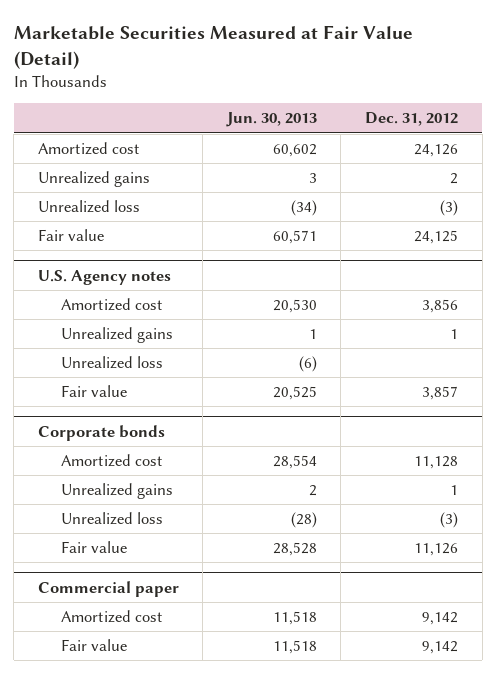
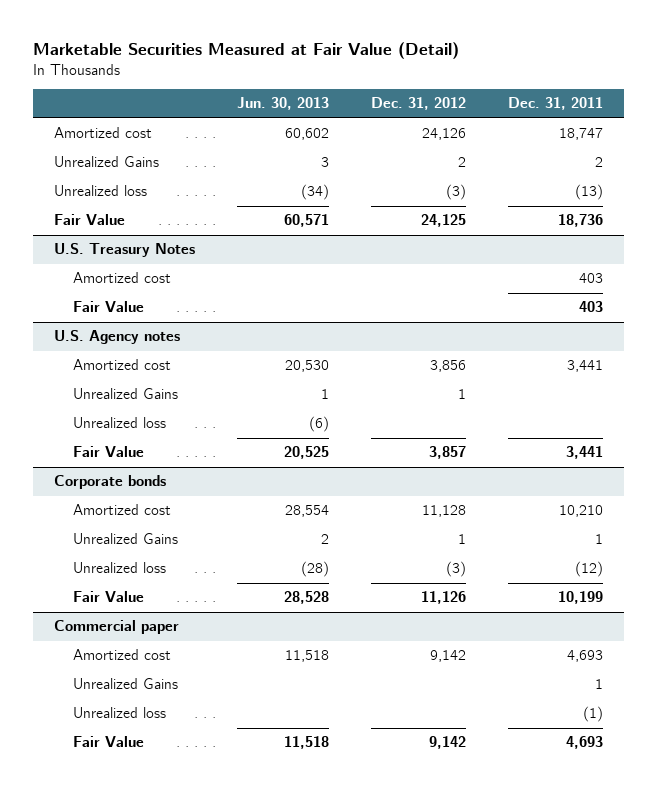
none -> [507,97,603,111] Dec. 31, 2011
[37,170,150,187] Unrealized gains -> [54,156,160,168] Unrealized Gains
[37,228,104,241] Fair value -> [54,214,126,226] Fair Value
none -> [54,243,196,258] U.S. Treasury Notes
none -> [72,272,171,284] Amortized cost
none -> [72,301,144,313] Fair Value
[60,326,173,343] Unrealized gains -> [72,388,178,400] Unrealized Gains
[60,384,127,397] Fair value -> [72,446,144,458] Fair Value
[60,482,173,499] Unrealized gains -> [72,533,178,545] Unrealized Gains
[60,540,127,553] Fair value -> [72,591,144,603] Fair Value
none -> [72,678,178,690] Unrealized Gains
none -> [72,707,166,719] Unrealized loss
[60,638,127,651] Fair value -> [72,736,144,748] Fair Value

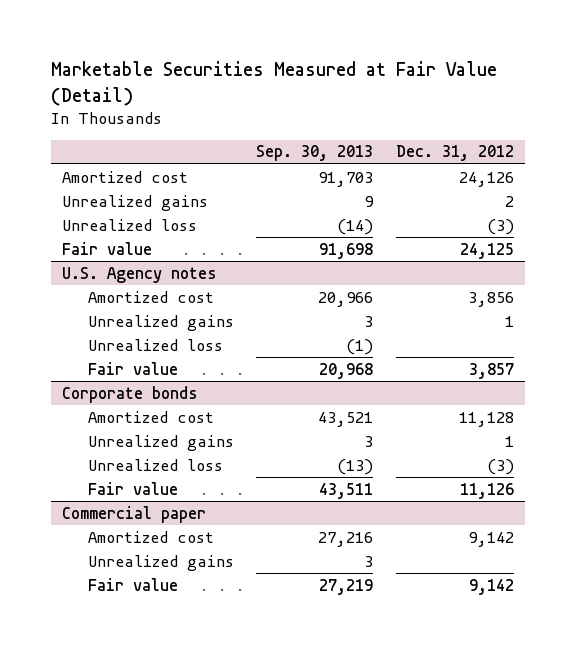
[237,97,330,111] Jun. 30, 2013 -> none
[507,97,603,111] Dec. 31, 2011 -> none
none -> [256,145,374,162] Sep. 30, 2013
[54,156,160,168] Unrealized Gains -> [62,194,209,211] Unrealized gains
[54,243,196,258] U.S. Treasury Notes -> none
[72,272,171,284] Amortized cost -> none
[72,301,144,313] Fair Value -> none
[54,214,126,226] Fair Value -> [62,241,153,255] Fair value
[72,388,178,400] Unrealized Gains -> [87,314,234,331] Unrealized gains
[72,446,144,458] Fair Value -> [87,361,178,375] Fair value
[72,533,178,545] Unrealized Gains -> [87,434,234,451] Unrealized gains
[72,591,144,603] Fair Value -> [87,481,178,495] Fair value
[72,707,166,719] Unrealized loss -> none
[72,678,178,690] Unrealized Gains -> [87,554,234,571] Unrealized gains
[72,736,144,748] Fair Value -> [87,577,178,591] Fair value

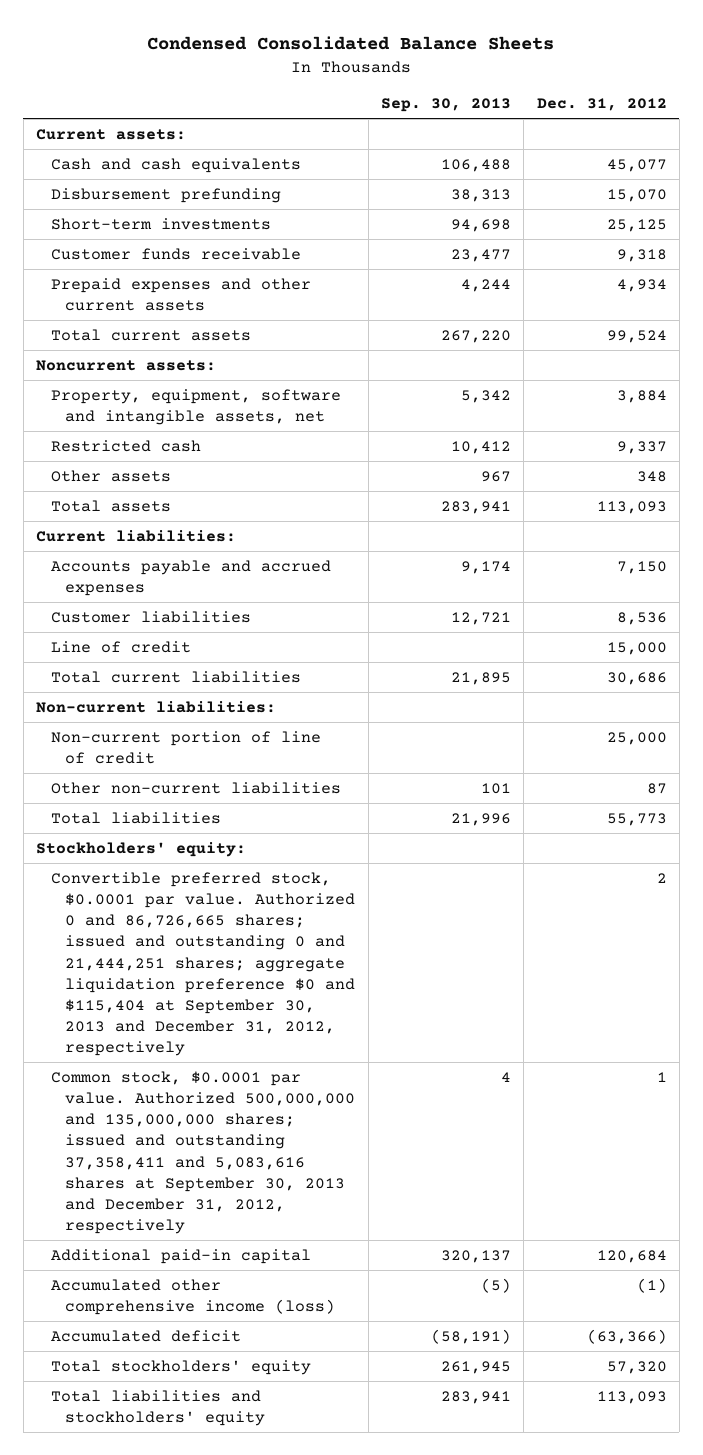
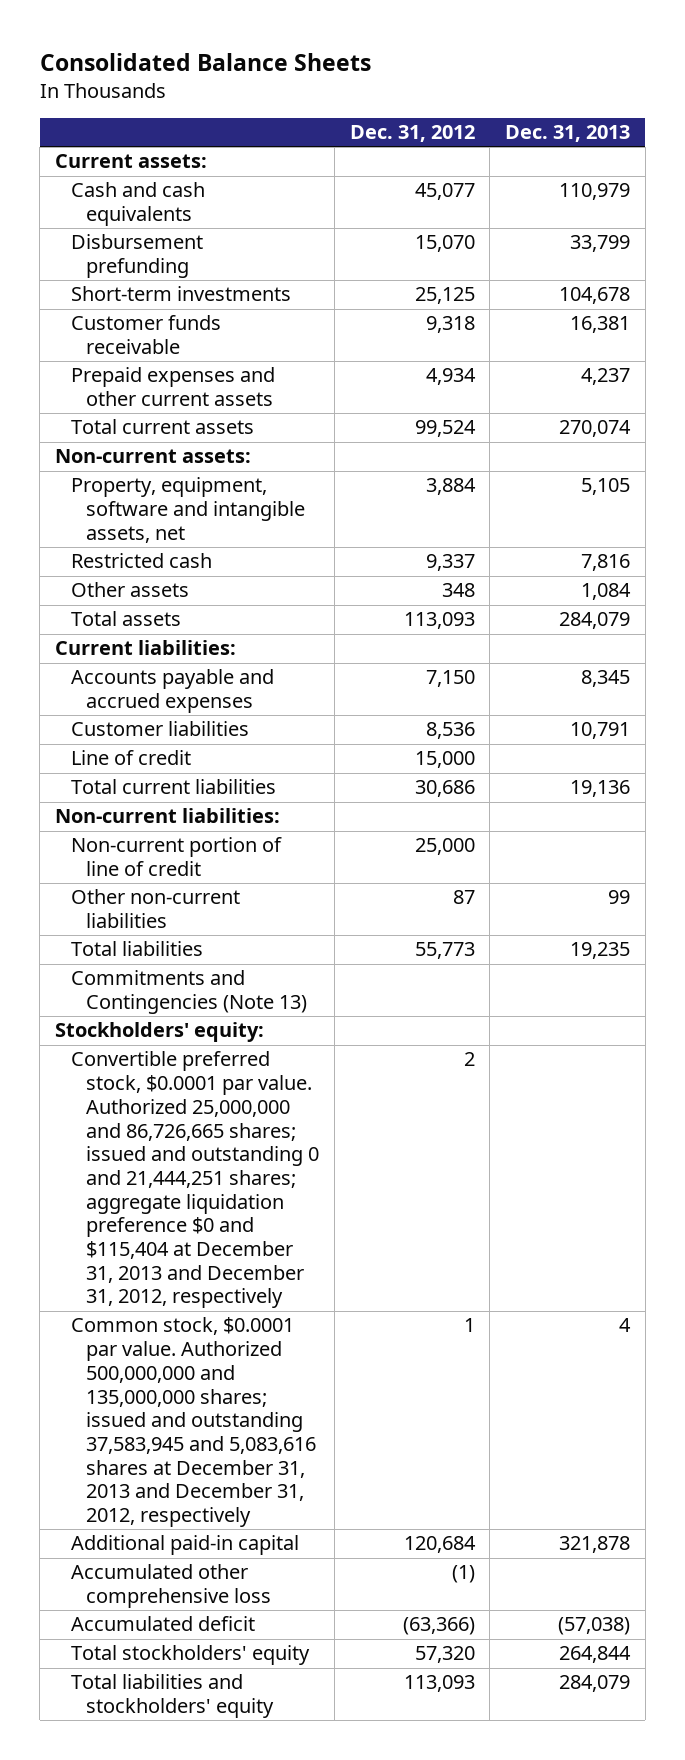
[147,36,555,51] Condensed Consolidated Balance Sheets -> [39,52,371,71] Consolidated Balance Sheets
[380,98,511,113] Sep. 30, 2013 -> none
none -> [505,125,631,143] Dec. 31, 2013
[36,359,217,371] Noncurrent assets: -> [55,449,252,464] Non-current assets:
none -> [70,970,308,1015] Commitments and Contingencies (Note 13)
[50,871,356,1057] Convertible preferred stock, $0.0001 par value. Authorized 0 and 86,726,665 shares; issued and outstanding 0 and 21,444,251 shares; aggregate liquidation preference $0 and $115,404 at September 30, 2013 and December 31, 2012, respectively -> [70,1051,320,1309] Convertible preferred stock, $0.0001 par value. Authorized 25,000,000 and 86,726,665 shares; issued and outstanding 0 and 21,444,251 shares; aggregate liquidation preference $0 and $115,404 at December 31, 2013 and December 31, 2012, respectively
[50,1070,356,1235] Common stock, $0.0001 par value. Authorized 500,000,000 and 135,000,000 shares; issued and outstanding 37,358,411 and 5,083,616 shares at September 30, 2013 and December 31, 2012, respectively -> [70,1317,317,1528] Common stock, $0.0001 par value. Authorized 500,000,000 and 135,000,000 shares; issued and outstanding 37,583,945 and 5,083,616 shares at December 31, 2013 and December 31, 2012, respectively
[50,1278,336,1315] Accumulated other comprehensive income (loss) -> [70,1564,272,1609] Accumulated other comprehensive loss

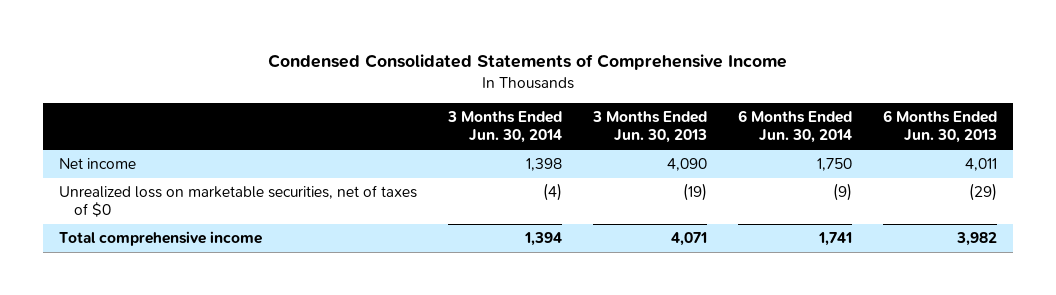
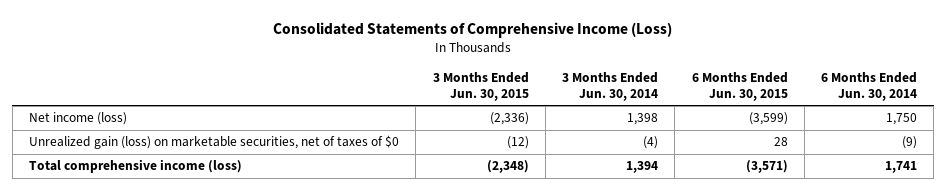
[267,53,787,70] Condensed Consolidated Statements of Comprehensive Income -> [273,21,673,38] Consolidated Statements of Comprehensive Income (Loss)
[591,111,707,144] 3 Months Ended Jun. 30, 2013 -> none
[883,110,998,144] 6 Months Ended Jun. 30, 2013 -> none
none -> [432,72,529,101] 3 Months Ended Jun. 30, 2015
none -> [691,72,788,101] 6 Months Ended Jun. 30, 2015
[58,158,136,170] Net income -> [29,112,128,126] Net income (loss)
[58,185,417,218] Unrealized loss on marketable securities, net of taxes of $0 -> [29,135,400,150] Unrealized gain (loss) on marketable securities, net of taxes of $0
[58,231,262,247] Total comprehensive income -> [29,159,243,174] Total comprehensive income (loss)

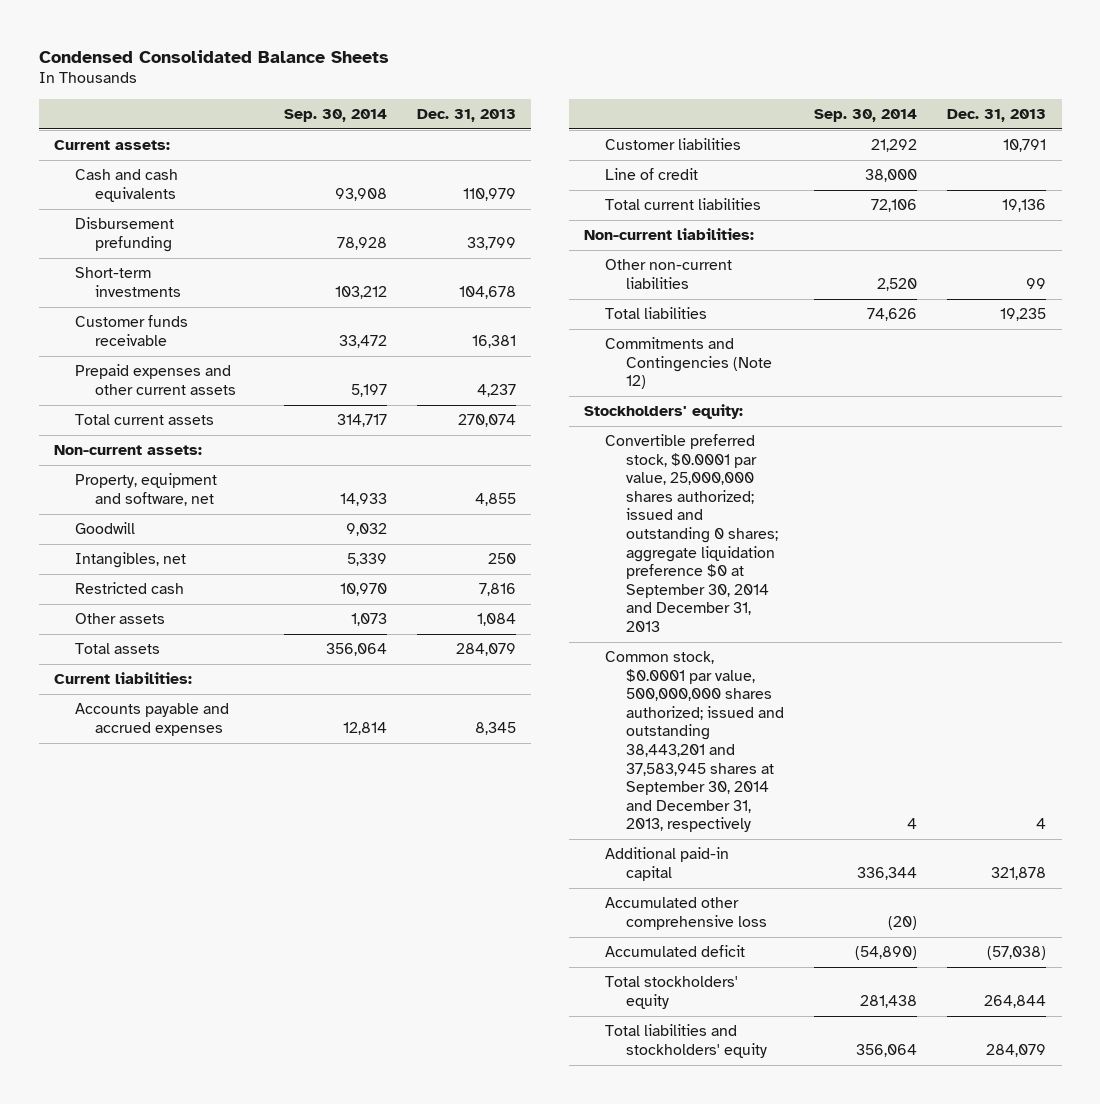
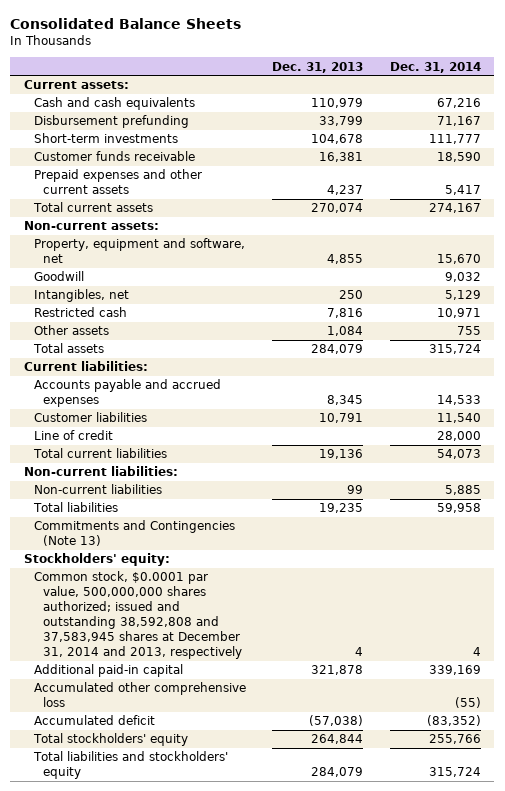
[38,49,389,63] Condensed Consolidated Balance Sheets -> [10,18,242,30] Consolidated Balance Sheets
[283,108,387,122] Sep. 30, 2014 -> none
none -> [390,61,482,73] Dec. 31, 2014
[605,259,733,289] Other non-current liabilities -> [33,484,162,495] Non-current liabilities
[605,337,772,390] Commitments and Contingencies (Note 12) -> [33,520,235,547] Commitments and Contingencies (Note 13)
[605,434,778,632] Convertible preferred stock, $0.0001 par value, 25,000,000 shares authorized; issued and outstanding 0 shares; aggregate liquidation preference $0 at September 30, 2014 and December 31, 2013 -> none
[605,651,784,833] Common stock, $0.0001 par value, 500,000,000 shares authorized; issued and outstanding 38,443,201 and 37,583,945 shares at September 30, 2014 and December 31, 2013, respectively -> [33,571,243,660] Common stock, $0.0001 par value, 500,000,000 shares authorized; issued and outstanding 38,592,808 and 37,583,945 shares at December 31, 2014 and 2013, respectively

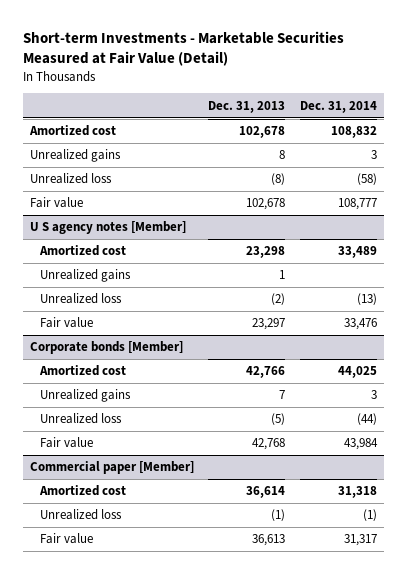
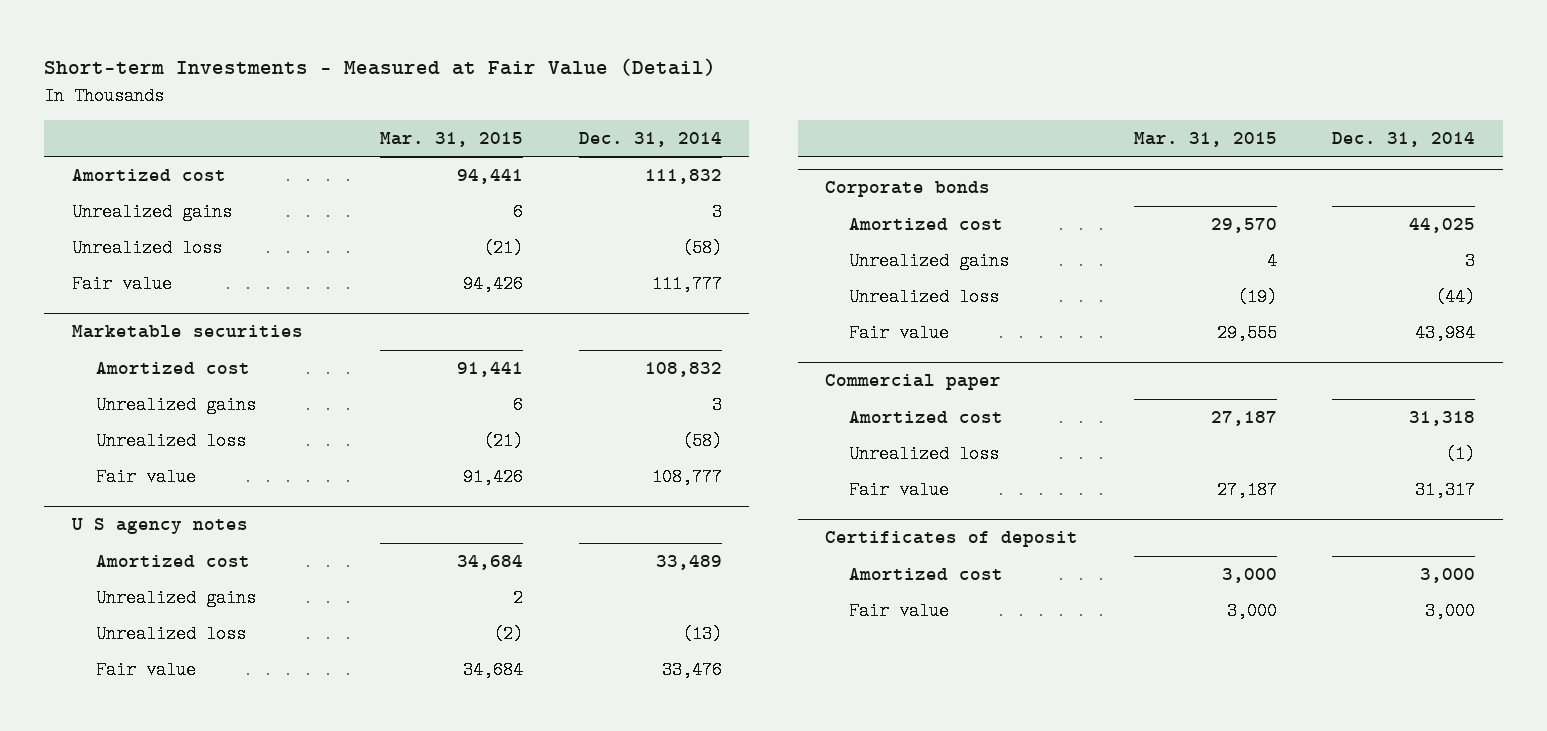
[23,31,345,67] Short-term Investments - Marketable Securities Measured at Fair Value (Detail) -> [44,58,717,77] Short-term Investments - Measured at Fair Value (Detail)
[208,100,286,113] Dec. 31, 2013 -> none
none -> [380,131,524,147] Mar. 31, 2015
none -> [72,169,227,182] Amortized cost
none -> [72,203,233,222] Unrealized gains
none -> [72,239,223,258] Unrealized loss
none -> [72,275,173,294] Fair value
none -> [72,325,304,339] Marketable securities
[30,221,187,235] U S agency notes [Member] -> [71,518,249,535] U S agency notes
[30,341,184,355] Corporate bonds [Member] -> [825,181,991,198] Corporate bonds
[30,461,195,475] Commercial paper [Member] -> [825,374,1002,391] Commercial paper
none -> [825,531,1079,548] Certificates of deposit
none -> [849,568,1004,581] Amortized cost
none -> [849,602,950,621] Fair value

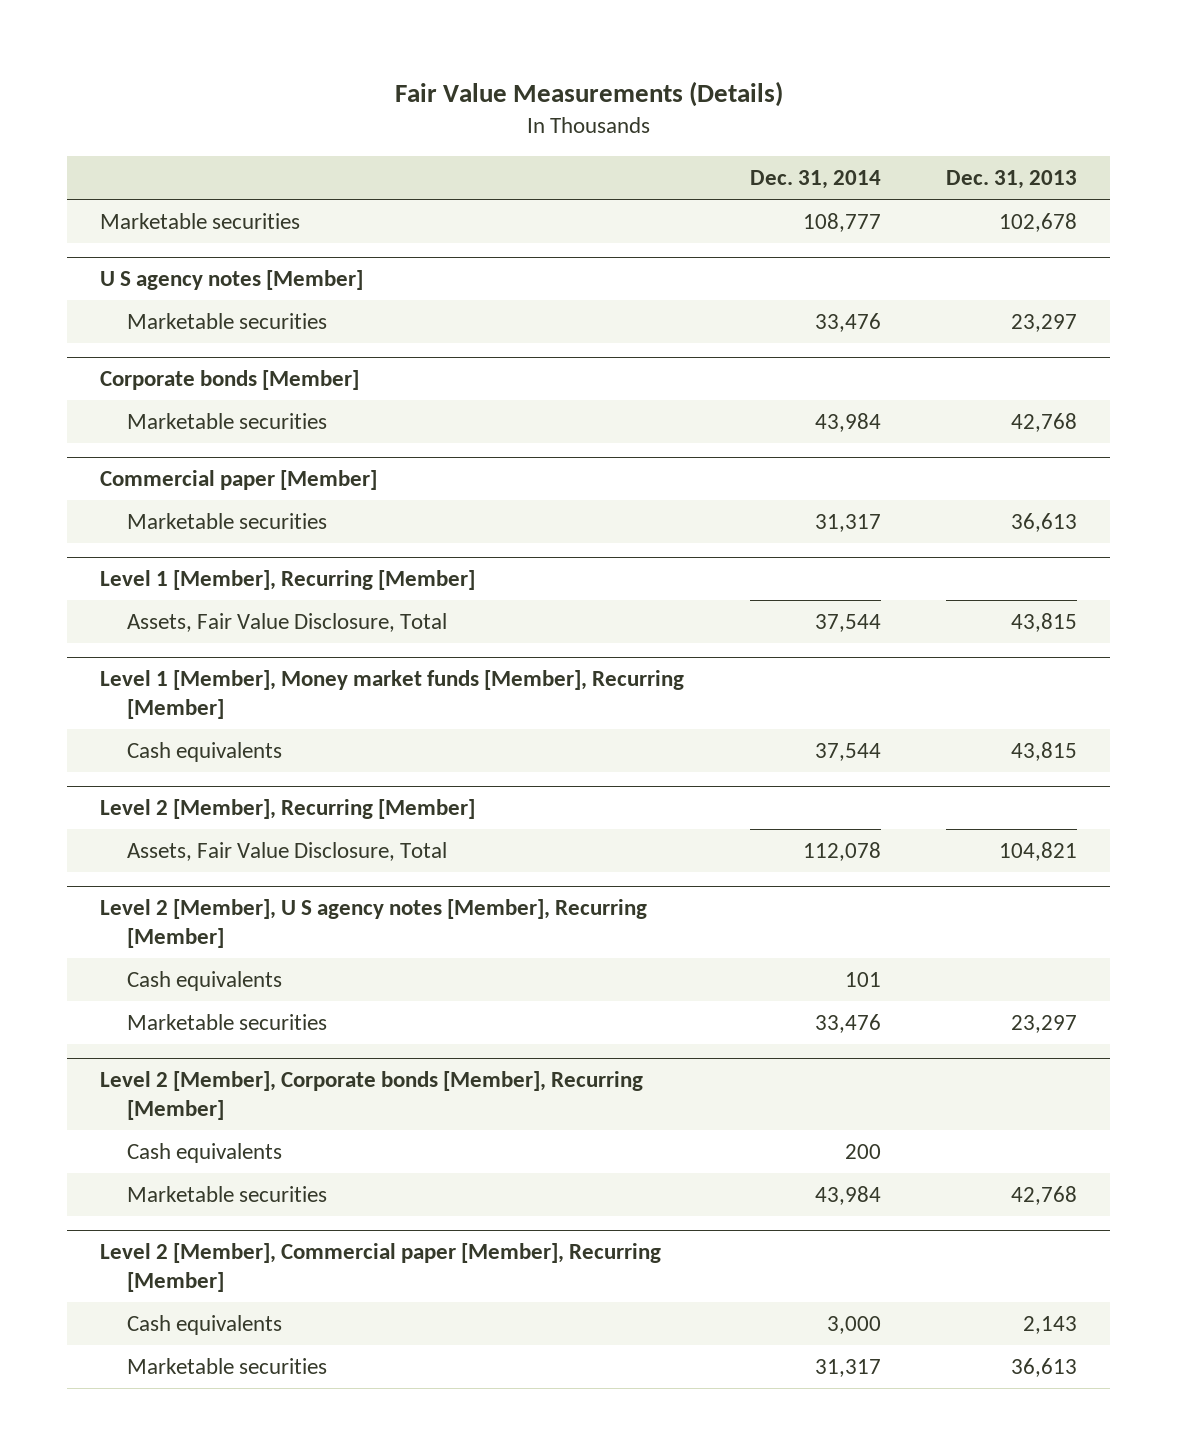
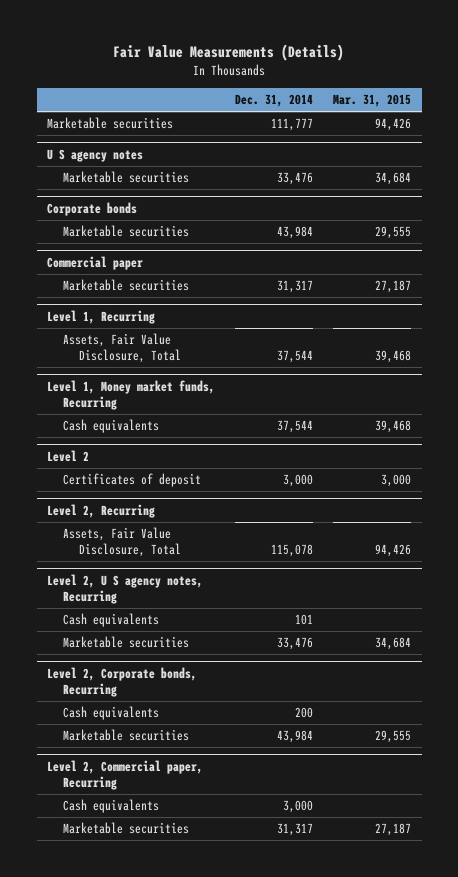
[946,170,1078,190] Dec. 31, 2013 -> none
none -> [333,94,412,108] Mar. 31, 2015
[802,212,881,232] 108,777 -> [271,118,314,132] 111,777
[99,270,363,291] U S agency notes [Member] -> [46,149,143,163] U S agency notes
[99,370,359,391] Corporate bonds [Member] -> [46,202,137,217] Corporate bonds
[99,470,377,491] Commercial paper [Member] -> [46,256,143,271] Commercial paper
[99,570,475,591] Level 1 [Member], Recurring [Member] -> [46,310,155,325] Level 1, Recurring
[99,670,684,719] Level 1 [Member], Money market funds [Member], Recurring [Member] -> [46,380,215,410] Level 1, Money market funds, Recurring
none -> [46,450,89,463] Level 2
none -> [62,473,201,488] Certificates of deposit
[99,799,475,820] Level 2 [Member], Recurring [Member] -> [46,504,155,519] Level 2, Recurring
[802,841,881,861] 112,078 -> [271,543,314,557] 115,078
[99,899,647,948] Level 2 [Member], U S agency notes [Member], Recurring [Member] -> [46,574,203,604] Level 2, U S agency notes, Recurring
[99,1071,643,1120] Level 2 [Member], Corporate bonds [Member], Recurring [Member] -> [46,667,197,697] Level 2, Corporate bonds, Recurring
[99,1243,661,1292] Level 2 [Member], Commercial paper [Member], Recurring [Member] -> [46,760,203,790] Level 2, Commercial paper, Recurring

